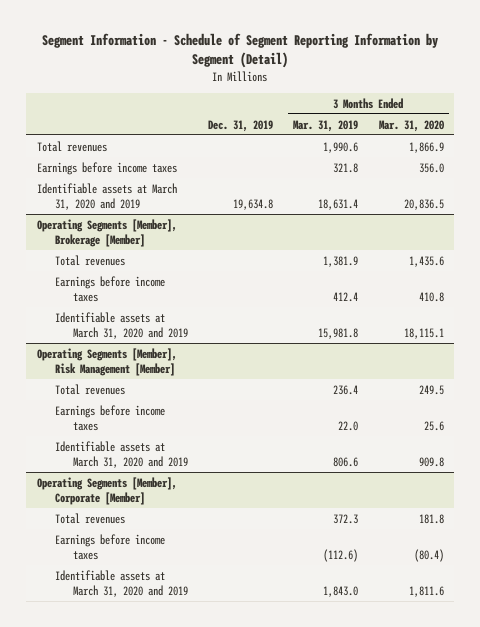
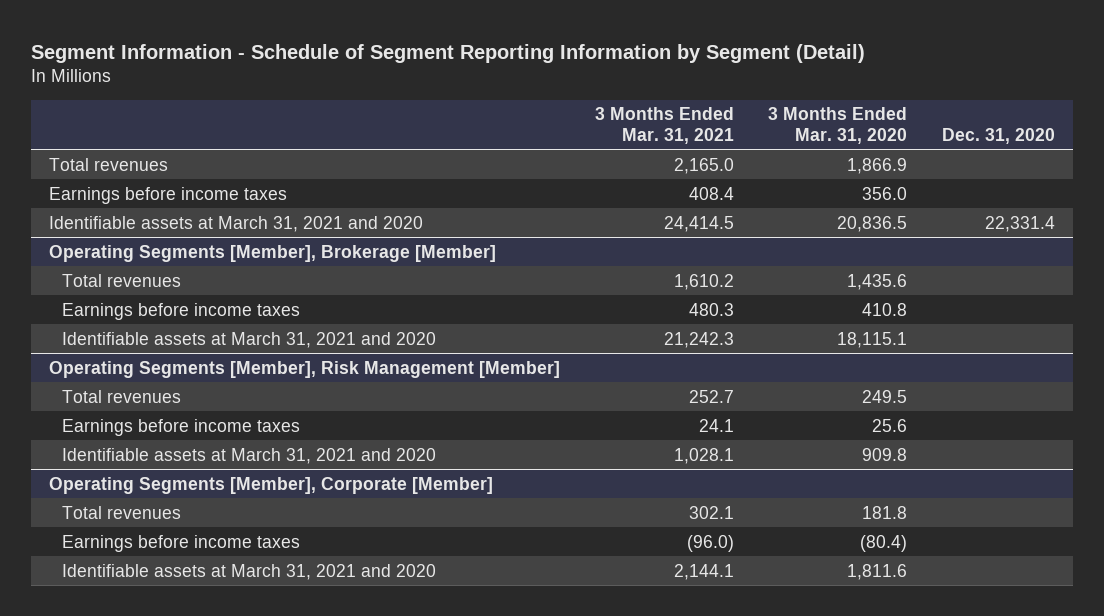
[208,119,274,132] Dec. 31, 2019 -> none
[293,119,359,132] Mar. 31, 2019 -> none
none -> [594,107,734,144] 3 Months Ended Mar. 31, 2021
none -> [942,127,1056,144] Dec. 31, 2020
[36,182,177,211] Identifiable assets at March 31, 2020 and 2019 -> [48,215,423,232] Identifiable assets at March 31, 2021 and 2020
[54,311,189,340] Identifiable assets at March 31, 2020 and 2019 -> [61,331,436,348] Identifiable assets at March 31, 2021 and 2020
[54,440,189,469] Identifiable assets at March 31, 2020 and 2019 -> [61,447,436,464] Identifiable assets at March 31, 2021 and 2020
[54,569,189,598] Identifiable assets at March 31, 2020 and 2019 -> [61,563,436,580] Identifiable assets at March 31, 2021 and 2020

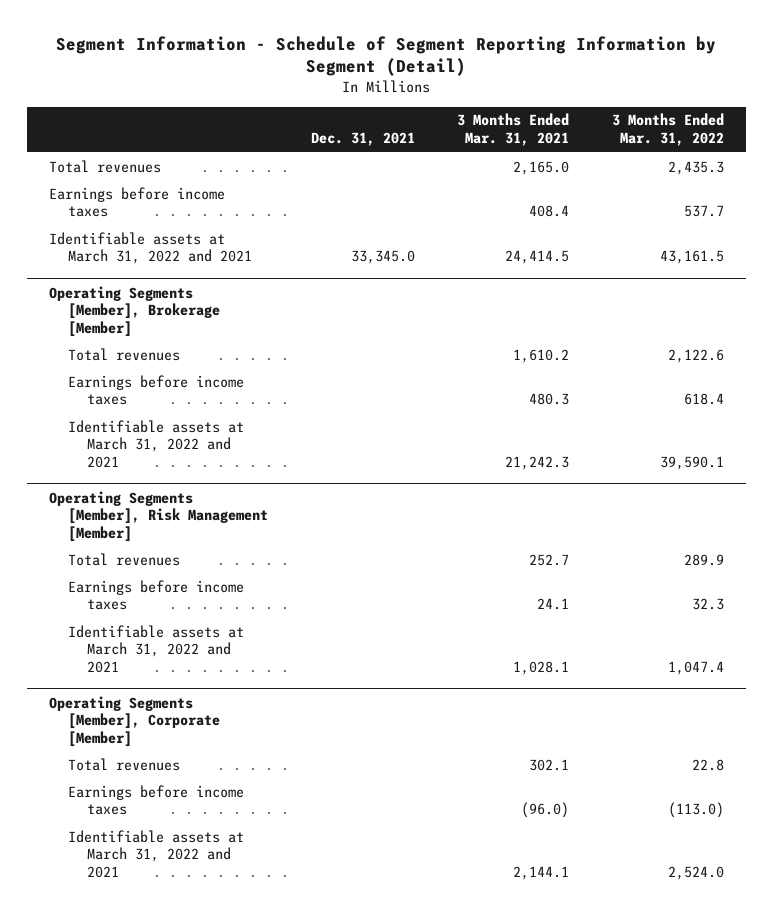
[768,107,908,144] 3 Months Ended Mar. 31, 2020 -> none
[942,127,1056,144] Dec. 31, 2020 -> none
none -> [310,132,415,147] Dec. 31, 2021
none -> [612,113,725,147] 3 Months Ended Mar. 31, 2022
[48,215,423,232] Identifiable assets at March 31, 2021 and 2020 -> [48,231,253,265] Identifiable assets at March 31, 2022 and 2021
[61,331,436,348] Identifiable assets at March 31, 2021 and 2020 -> [68,419,245,468] Identifiable assets at March 31, 2022 and 2021
[61,447,436,464] Identifiable assets at March 31, 2021 and 2020 -> [68,624,245,673] Identifiable assets at March 31, 2022 and 2021
[61,563,436,580] Identifiable assets at March 31, 2021 and 2020 -> [68,829,245,878] Identifiable assets at March 31, 2022 and 2021

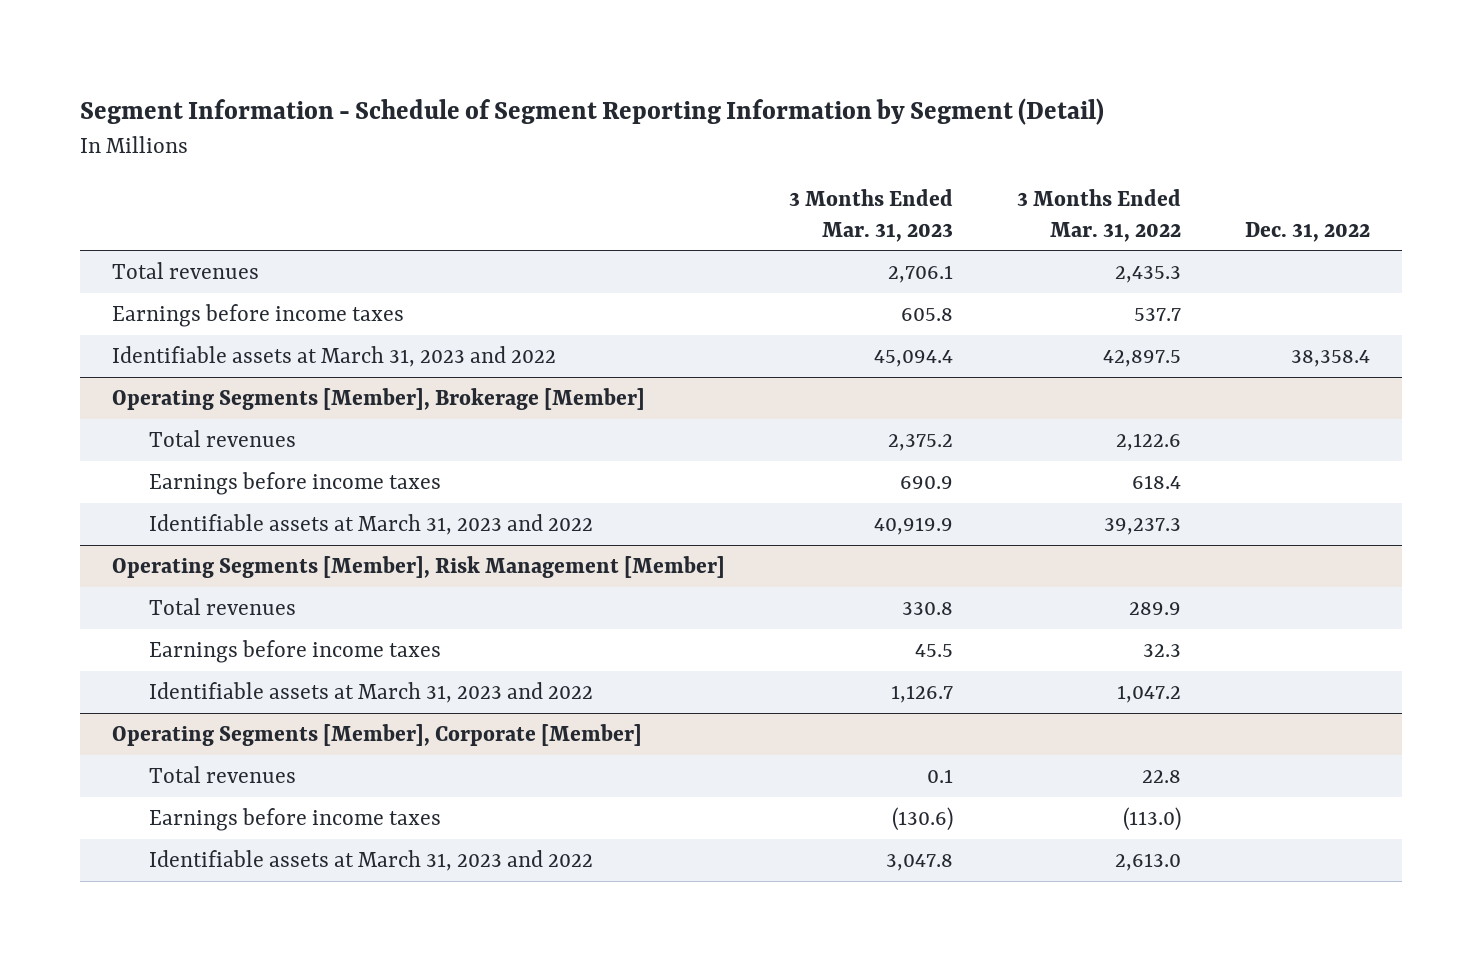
[310,132,415,147] Dec. 31, 2021 -> none
[457,113,570,147] 3 Months Ended Mar. 31, 2021 -> none
none -> [789,189,954,242] 3 Months Ended Mar. 31, 2023
none -> [1245,221,1371,242] Dec. 31, 2022
[48,231,253,265] Identifiable assets at March 31, 2022 and 2021 -> [111,346,556,368] Identifiable assets at March 31, 2023 and 2022
[660,250,725,265] 43,161.5 -> [1103,350,1182,368] 42,897.5
[68,419,245,468] Identifiable assets at March 31, 2022 and 2021 -> [148,514,593,536] Identifiable assets at March 31, 2023 and 2022
[660,455,725,470] 39,590.1 -> [1104,518,1182,536] 39,237.3
[68,624,245,673] Identifiable assets at March 31, 2022 and 2021 -> [148,682,593,704] Identifiable assets at March 31, 2023 and 2022
[668,660,725,675] 1,047.4 -> [1117,685,1182,704] 1,047.2
[68,829,245,878] Identifiable assets at March 31, 2022 and 2021 -> [148,850,593,872] Identifiable assets at March 31, 2023 and 2022
[668,865,725,880] 2,524.0 -> [1115,853,1182,872] 2,613.0

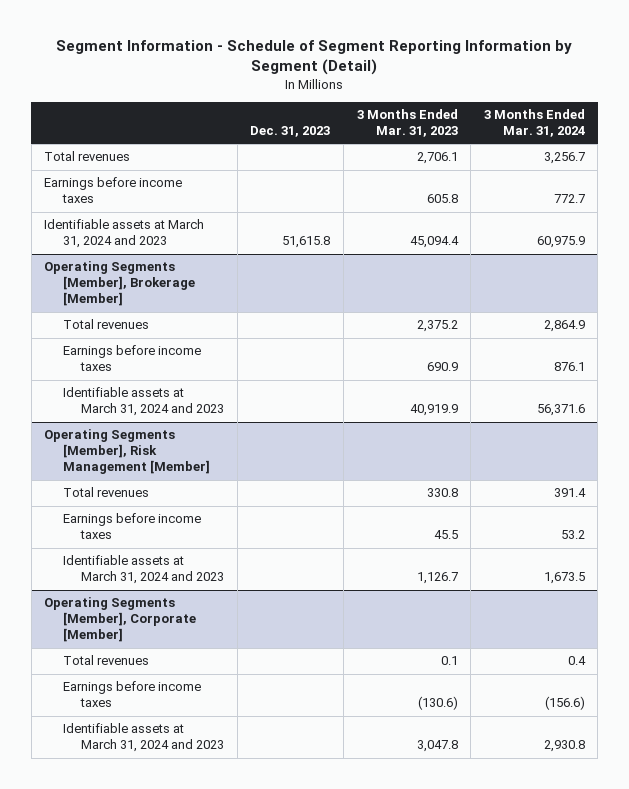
[1017,189,1182,242] 3 Months Ended Mar. 31, 2022 -> none
[1245,221,1371,242] Dec. 31, 2022 -> none
none -> [250,125,331,137] Dec. 31, 2023
none -> [483,108,585,137] 3 Months Ended Mar. 31, 2024
[111,346,556,368] Identifiable assets at March 31, 2023 and 2022 -> [44,219,205,249] Identifiable assets at March 31, 2024 and 2023
[148,514,593,536] Identifiable assets at March 31, 2023 and 2022 -> [62,387,225,417] Identifiable assets at March 31, 2024 and 2023
[148,682,593,704] Identifiable assets at March 31, 2023 and 2022 -> [62,555,225,585] Identifiable assets at March 31, 2024 and 2023
[148,850,593,872] Identifiable assets at March 31, 2023 and 2022 -> [62,723,225,753] Identifiable assets at March 31, 2024 and 2023

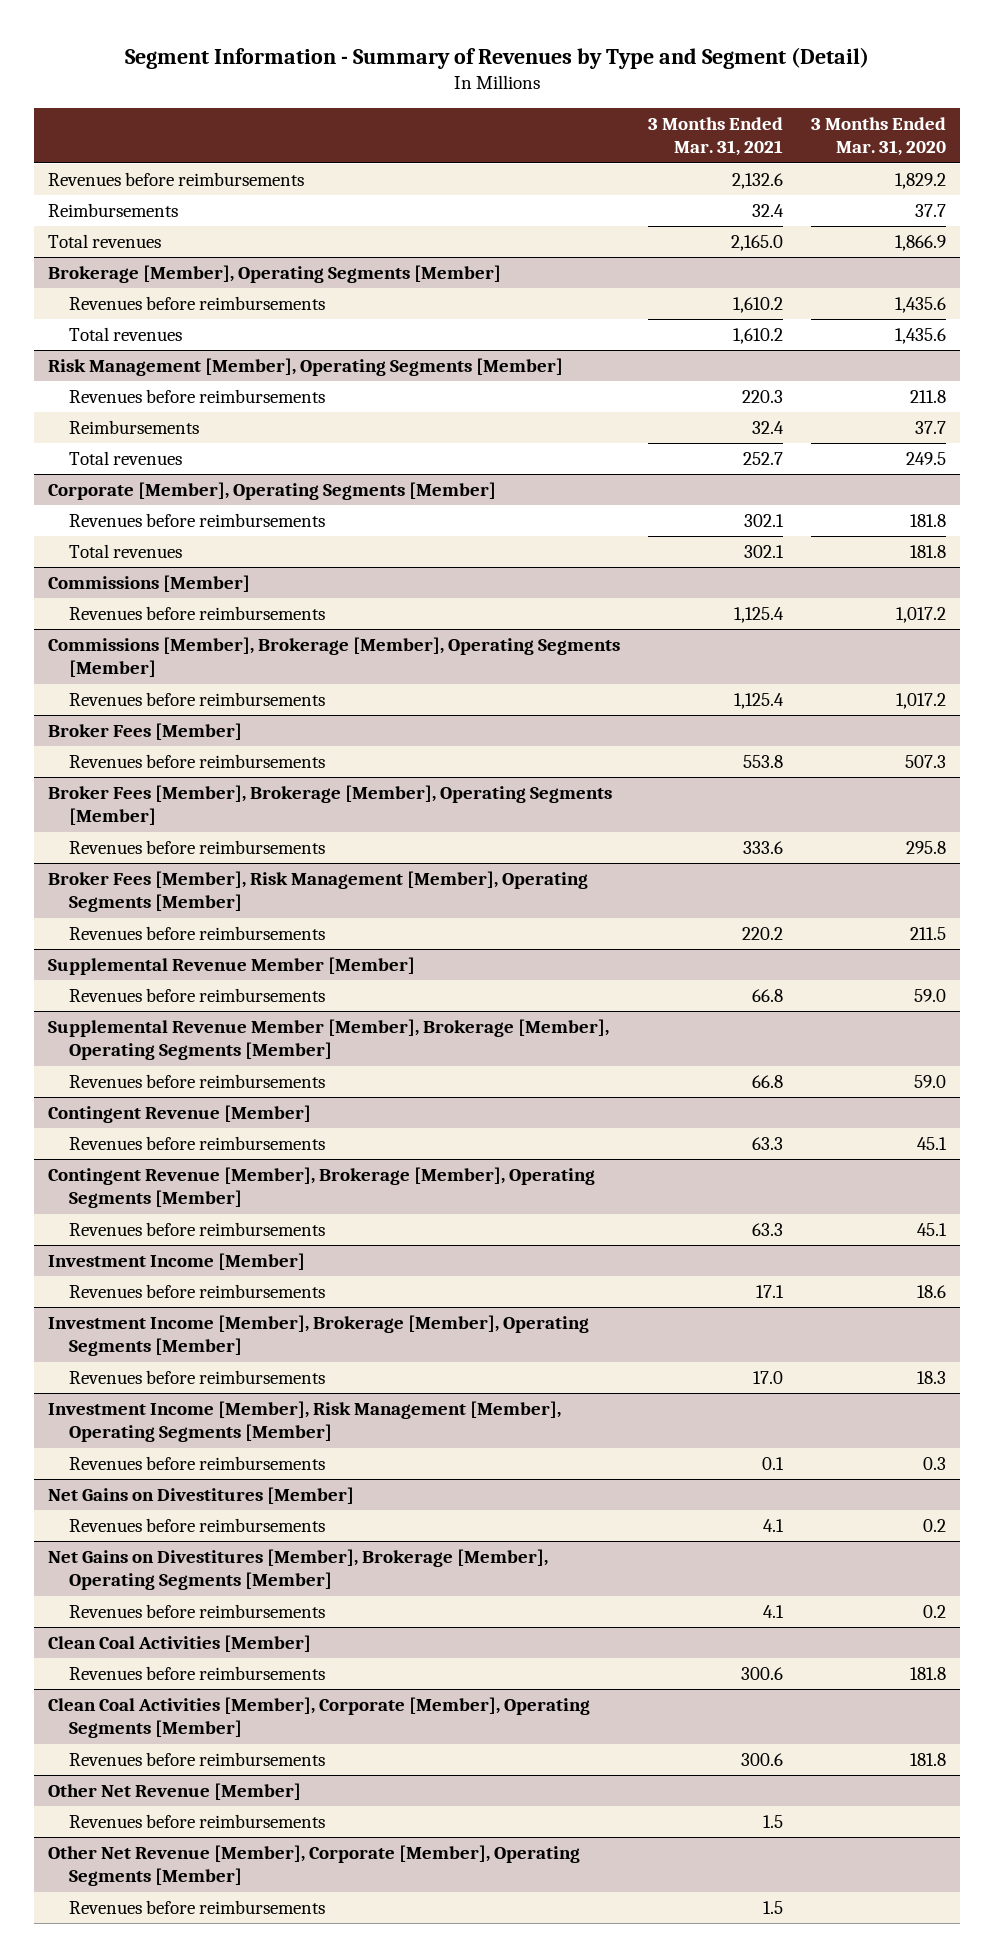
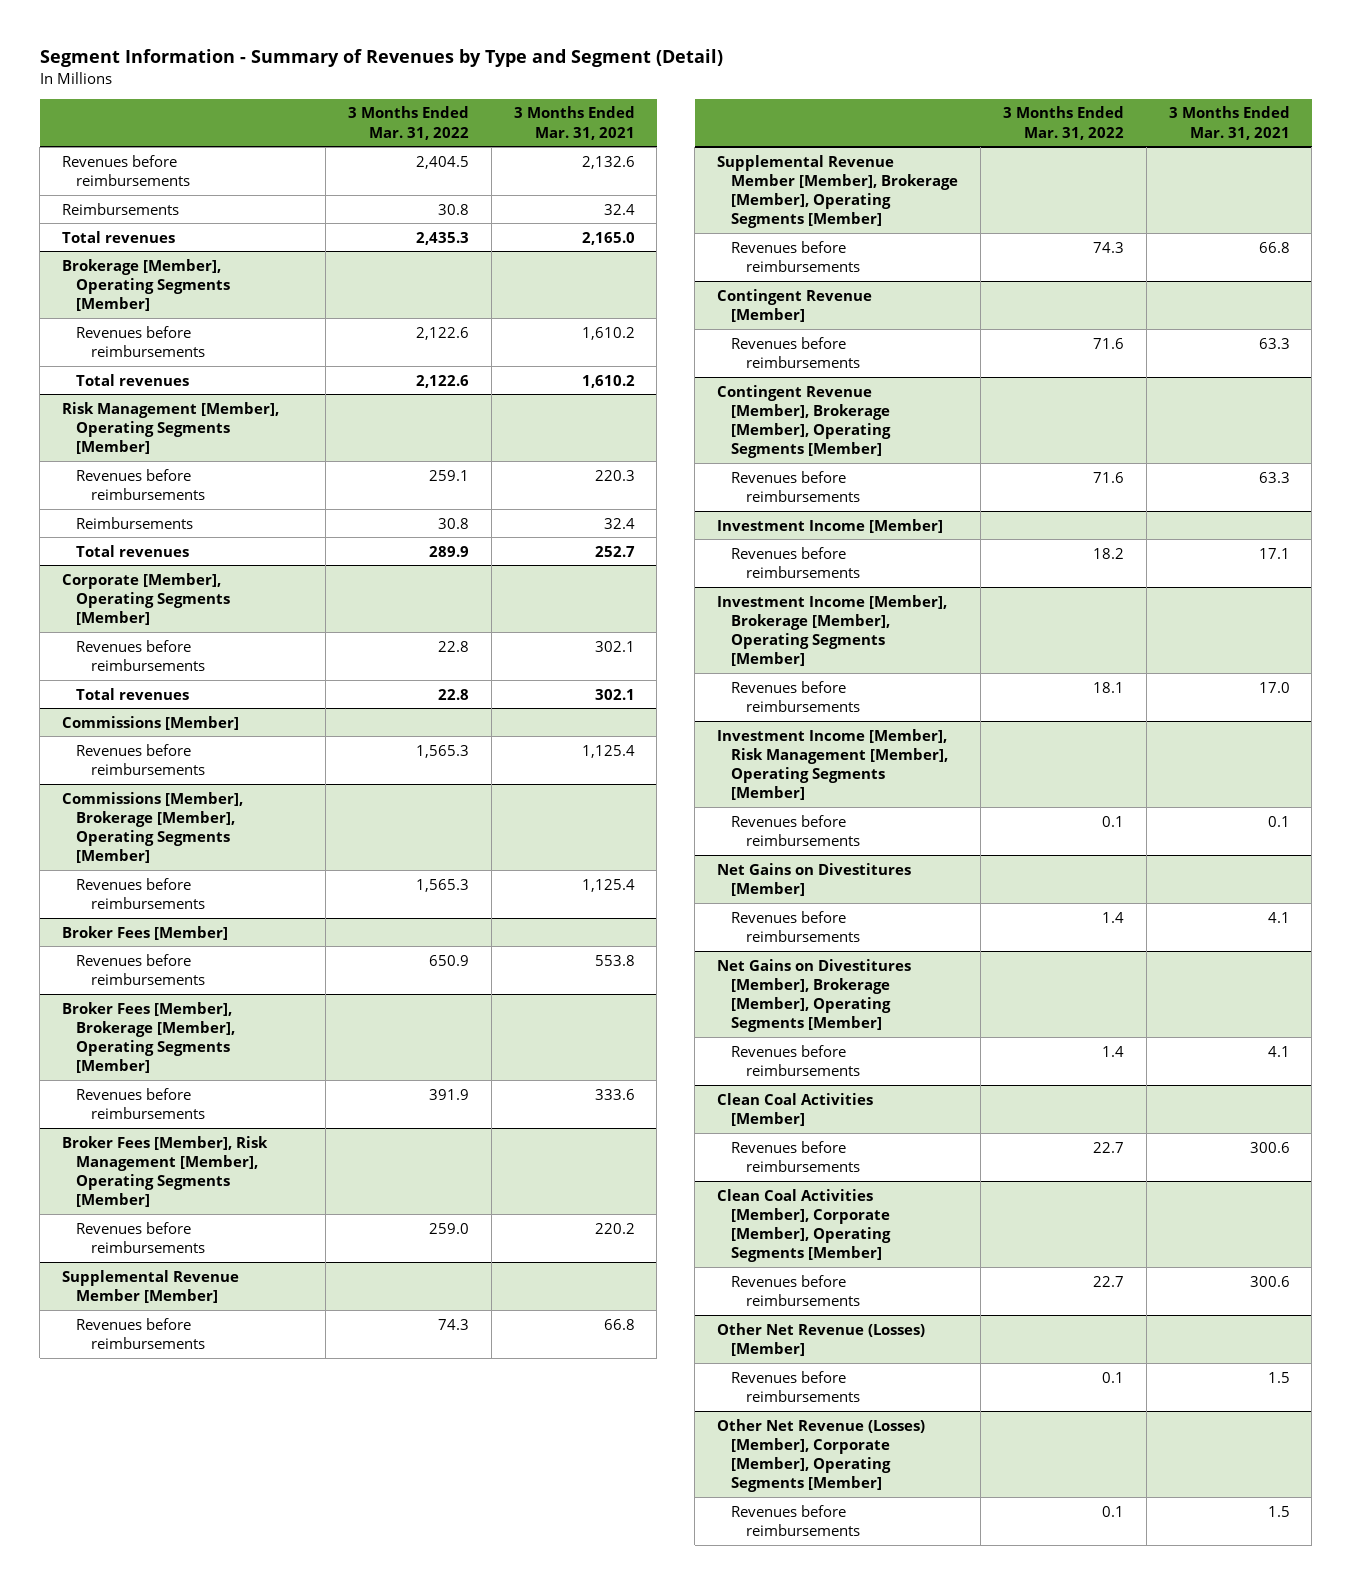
[811,116,947,157] 3 Months Ended Mar. 31, 2020 -> none
none -> [347,106,469,140] 3 Months Ended Mar. 31, 2022
[48,1783,302,1801] Other Net Revenue [Member] -> [717,1322,926,1356] Other Net Revenue (Losses) [Member]
[48,1845,581,1887] Other Net Revenue [Member], Corporate [Member], Operating Segments [Member] -> [717,1418,926,1493] Other Net Revenue (Losses) [Member], Corporate [Member], Operating Segments [Member]

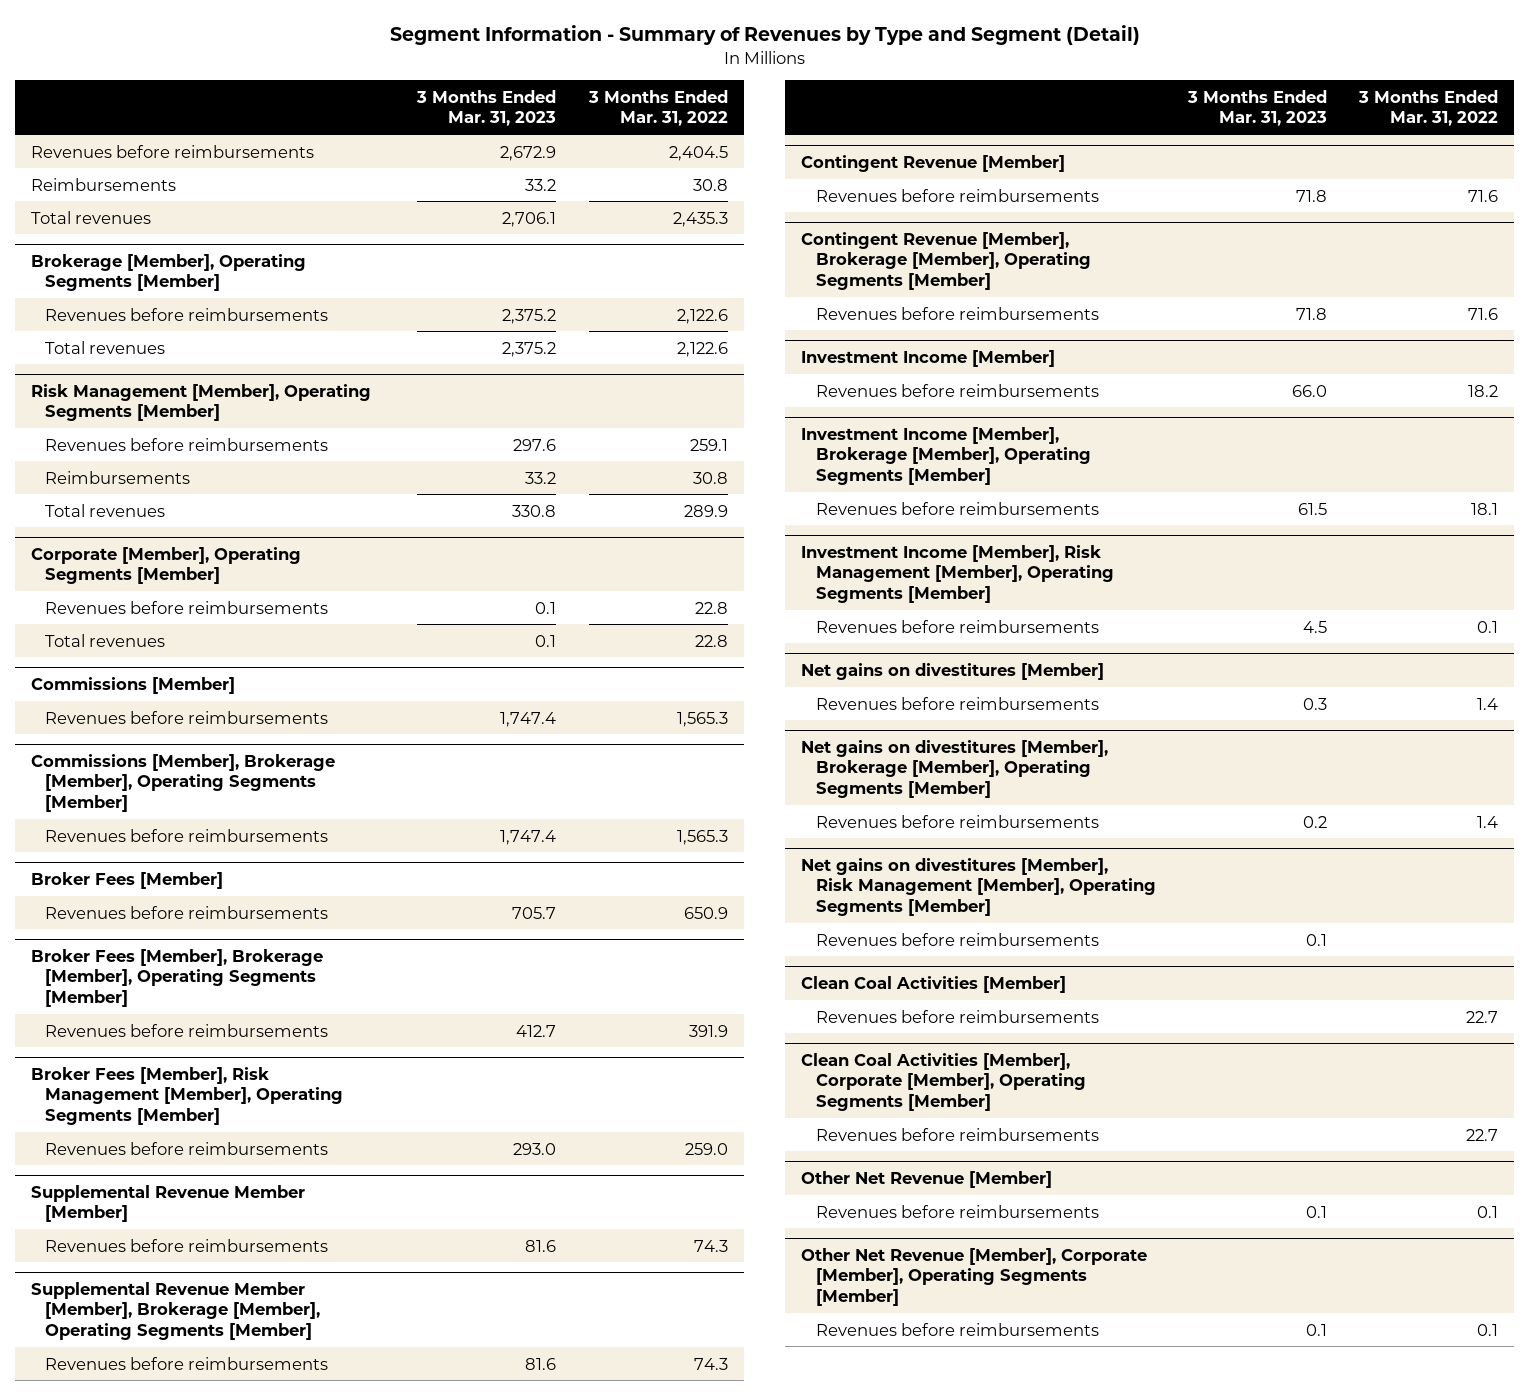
[513,106,635,140] 3 Months Ended Mar. 31, 2021 -> none
none -> [416,89,557,127] 3 Months Ended Mar. 31, 2023
[717,862,912,896] Net Gains on Divestitures [Member] -> [801,662,1105,680] Net gains on divestitures [Member]
[717,958,912,1033] Net Gains on Divestitures [Member], Brokerage [Member], Operating Segments [Member] -> [801,739,1109,798] Net gains on divestitures [Member], Brokerage [Member], Operating Segments [Member]
none -> [801,857,1156,916] Net gains on divestitures [Member], Risk Management [Member], Operating Segments [Member]
none -> [815,932,1099,946] Revenues before reimbursements
[717,1322,926,1356] Other Net Revenue (Losses) [Member] -> [801,1170,1053,1188] Other Net Revenue [Member]
[717,1418,926,1493] Other Net Revenue (Losses) [Member], Corporate [Member], Operating Segments [Member] -> [801,1247,1148,1306] Other Net Revenue [Member], Corporate [Member], Operating Segments [Member]

